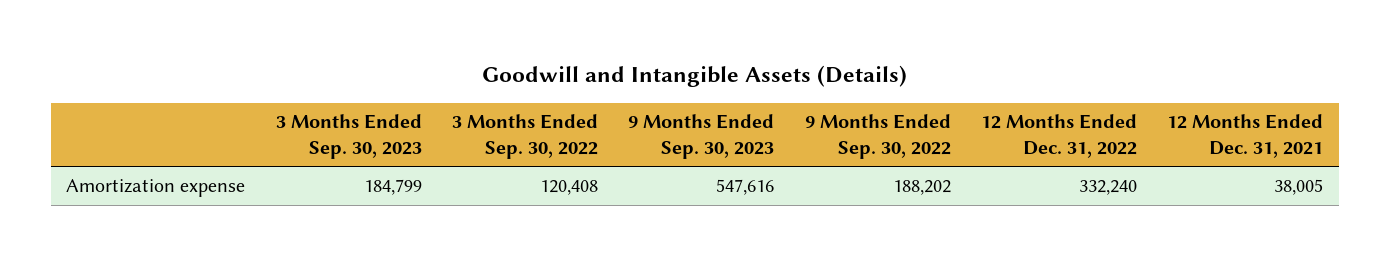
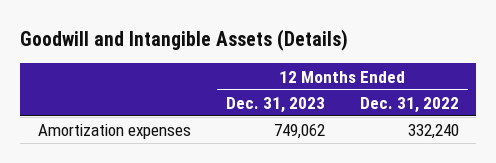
[275,113,422,159] 3 Months Ended Sep. 30, 2023 -> none
[452,113,599,159] 3 Months Ended Sep. 30, 2022 -> none
[628,113,775,159] 9 Months Ended Sep. 30, 2023 -> none
[804,113,951,159] 9 Months Ended Sep. 30, 2022 -> none
[1167,113,1324,158] 12 Months Ended Dec. 31, 2021 -> none
none -> [225,96,325,113] Dec. 31, 2023
[66,179,246,198] Amortization expense -> [37,124,191,140] Amortization expenses

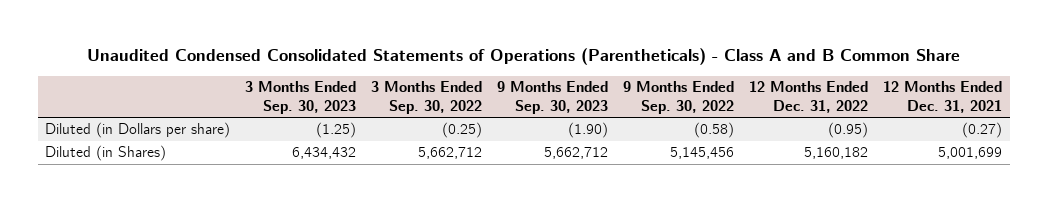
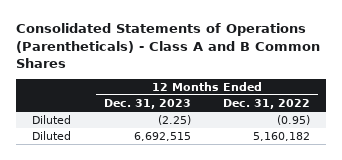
[86,48,960,66] Unaudited Condensed Consolidated Statements of Operations (Parentheticals) - Class A and B Common Share -> [16,23,321,68] Consolidated Statements of Operations (Parentheticals) - Class A and B Common Shares
[245,81,357,114] 3 Months Ended Sep. 30, 2023 -> none
[371,81,483,114] 3 Months Ended Sep. 30, 2022 -> none
[497,81,609,114] 9 Months Ended Sep. 30, 2023 -> none
[623,81,735,114] 9 Months Ended Sep. 30, 2022 -> none
[883,81,1003,113] 12 Months Ended Dec. 31, 2021 -> none
none -> [103,98,191,109] Dec. 31, 2023
[45,122,231,139] Diluted (in Dollars per share) -> [32,115,72,125] Diluted
[45,145,167,162] Diluted (in Shares) -> [32,131,72,141] Diluted

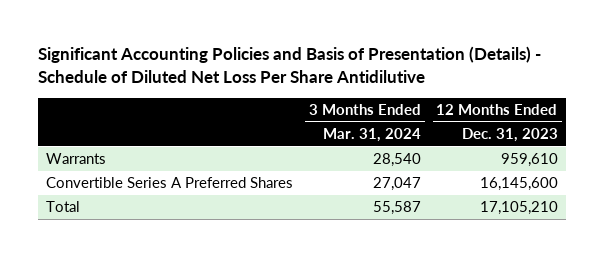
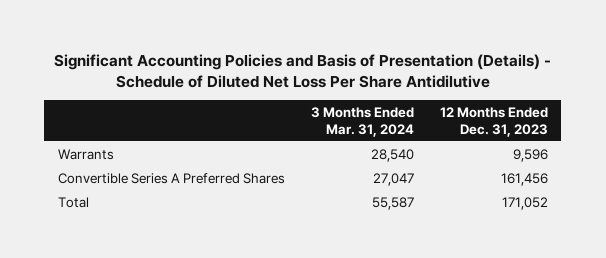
[500,153,558,168] 959,610 -> [513,148,549,162] 9,596
[479,177,558,192] 16,145,600 -> [501,172,549,186] 161,456
[479,201,558,216] 17,105,210 -> [502,196,549,210] 171,052

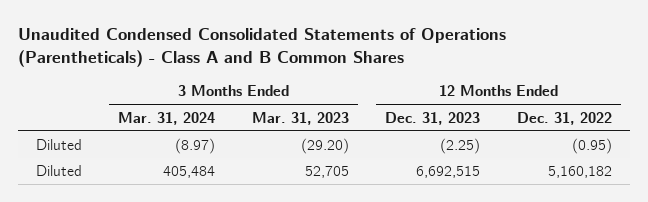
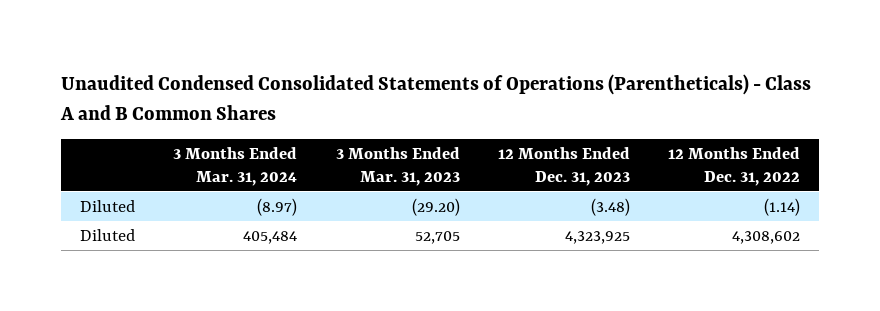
[440,138,481,155] (2.25) -> [590,197,630,216] (3.48)
[571,138,612,155] (0.95) -> [764,197,801,216] (1.14)
[416,166,481,179] 6,692,515 -> [564,230,630,244] 4,323,925
[547,166,612,179] 5,160,182 -> [732,230,801,244] 4,308,602

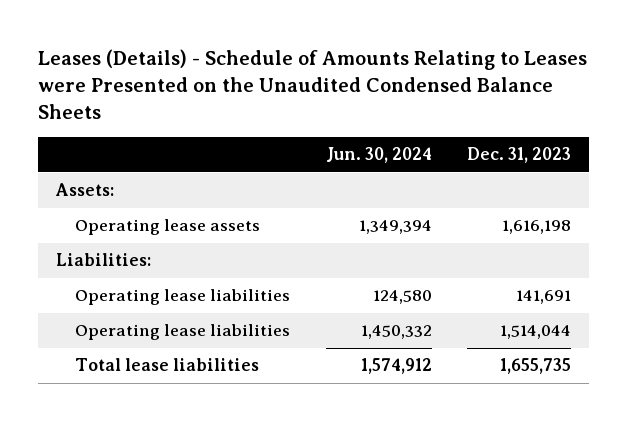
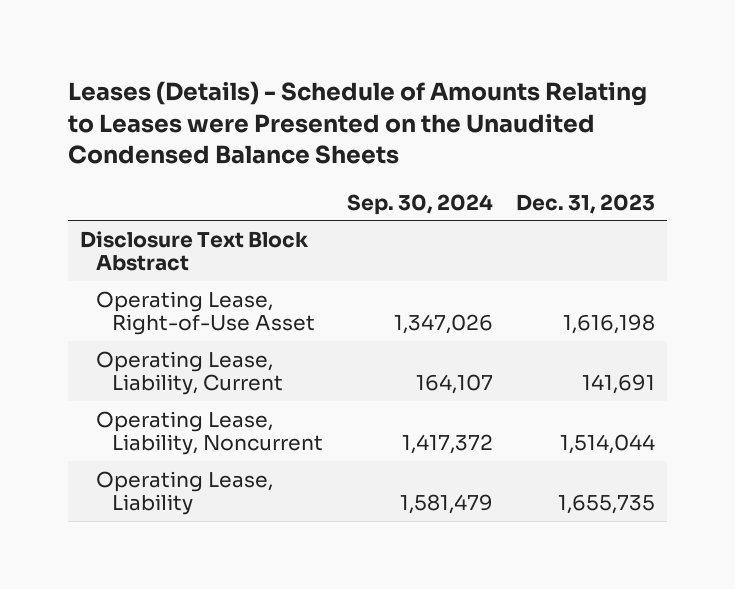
[325,147,432,164] Jun. 30, 2024 -> none
none -> [346,193,493,215] Sep. 30, 2024
[54,183,114,197] Assets: -> none
[55,253,151,267] Liabilities: -> none
none -> [79,230,309,272] Disclosure Text Block Abstract
[75,219,261,236] Operating lease assets -> [96,290,316,336] Operating Lease, Right-of-Use Asset
[75,289,291,306] Operating lease liabilities -> [96,350,284,396] Operating Lease, Liability, Current
[75,324,291,341] Operating lease liabilities -> [96,410,324,456] Operating Lease, Liability, Noncurrent
[75,358,260,372] Total lease liabilities -> [96,470,274,516] Operating Lease, Liability

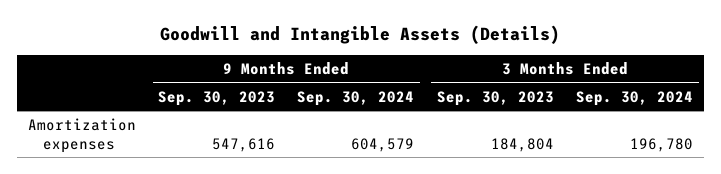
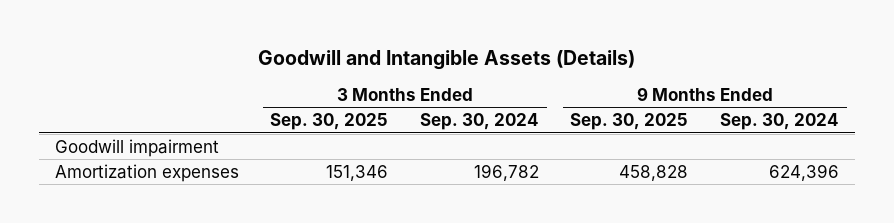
[158,90,276,106] Sep. 30, 2023 -> none
[436,90,554,106] Sep. 30, 2023 -> none
none -> [270,113,389,131] Sep. 30, 2025
none -> [570,113,689,131] Sep. 30, 2025
none -> [54,138,219,157] Goodwill impairment
[351,137,415,152] 604,579 -> [768,163,839,181] 624,396
[630,137,694,152] 196,780 -> [473,163,539,181] 196,782

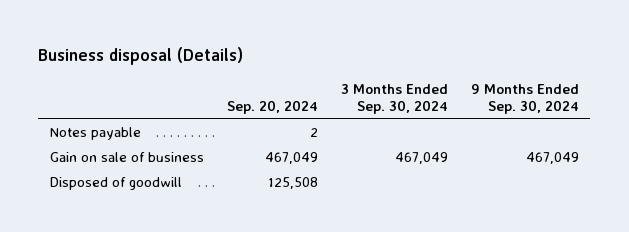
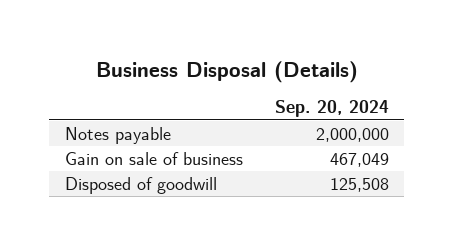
[38,47,244,66] Business disposal (Details) -> [95,60,358,83] Business Disposal (Details)
[340,83,448,114] 3 Months Ended Sep. 30, 2024 -> none
[470,83,579,114] 9 Months Ended Sep. 30, 2024 -> none
[309,127,318,137] 2 -> [315,127,389,142] 2,000,000

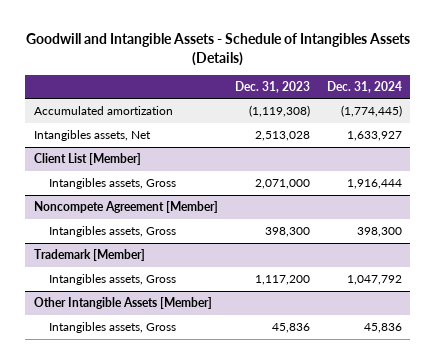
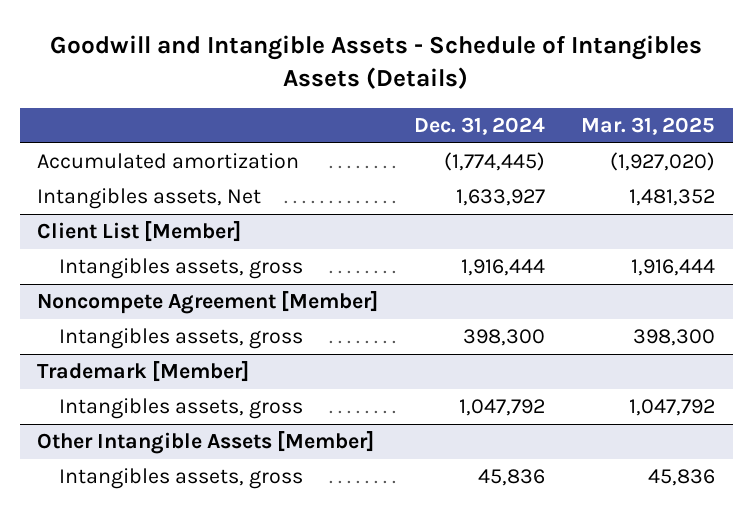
[234,80,310,93] Dec. 31, 2023 -> none
none -> [580,117,715,136] Mar. 31, 2025
[48,178,176,190] Intangibles assets, Gross -> [59,258,304,280] Intangibles assets, gross
[48,226,176,238] Intangibles assets, Gross -> [59,328,304,350] Intangibles assets, gross
[48,274,176,286] Intangibles assets, Gross -> [59,398,304,420] Intangibles assets, gross
[48,322,176,334] Intangibles assets, Gross -> [59,468,304,490] Intangibles assets, gross

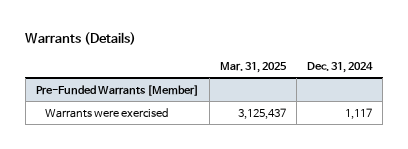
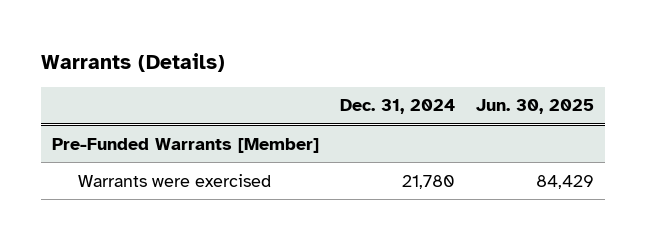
[220,61,288,73] Mar. 31, 2025 -> none
none -> [476,99,595,115] Jun. 30, 2025
[345,107,373,119] 1,117 -> [402,174,456,189] 21,780

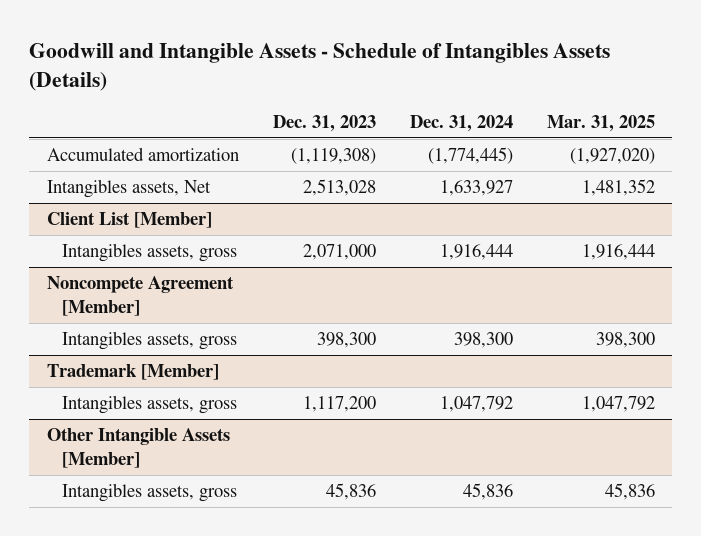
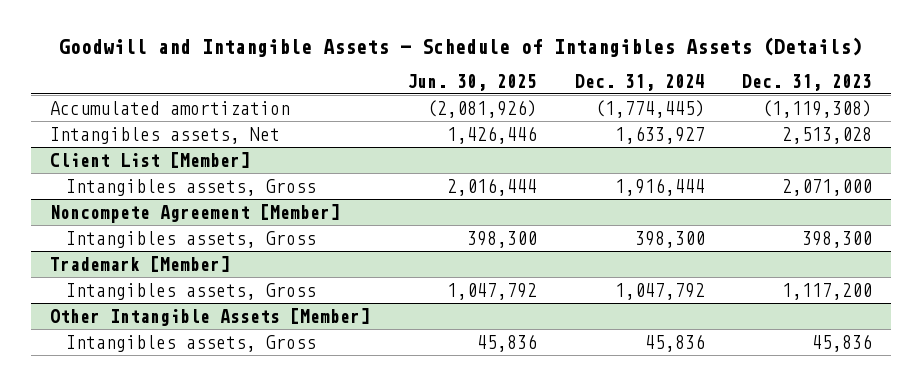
[546,114,655,132] Mar. 31, 2025 -> none
none -> [407,73,538,91] Jun. 30, 2025
[62,243,238,263] Intangibles assets, gross -> [66,178,317,196] Intangibles assets, Gross
[62,331,238,351] Intangibles assets, gross -> [66,230,317,248] Intangibles assets, Gross
[62,395,238,415] Intangibles assets, gross -> [66,282,317,300] Intangibles assets, Gross
[62,483,238,503] Intangibles assets, gross -> [66,334,317,352] Intangibles assets, Gross

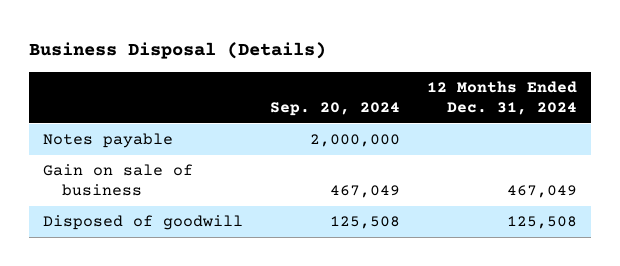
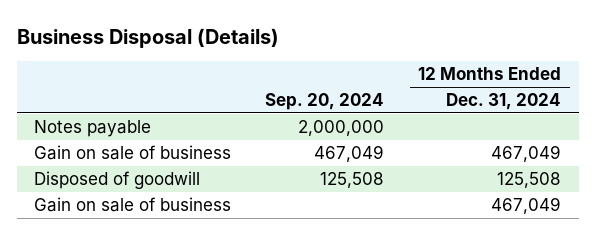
none -> [34,197,232,213] Gain on sale of business

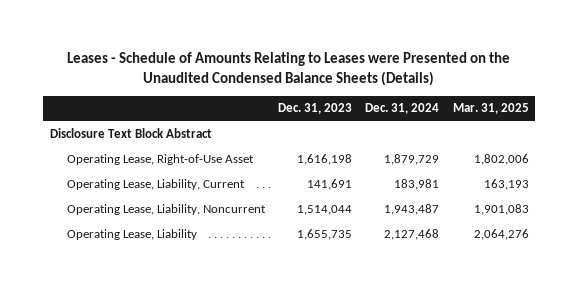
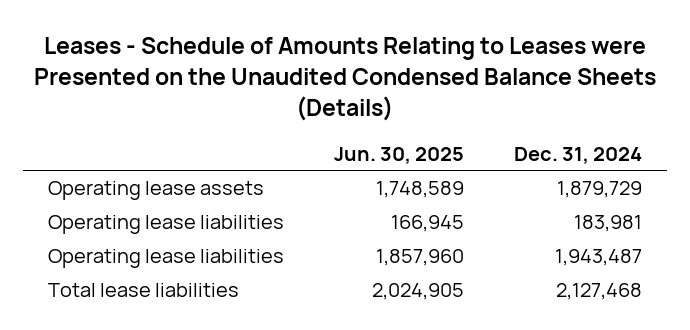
[278,103,353,115] Dec. 31, 2023 -> none
[452,103,529,115] Mar. 31, 2025 -> none
none -> [334,146,465,164] Jun. 30, 2025
[49,127,212,138] Disclosure Text Block Abstract -> none
[66,153,254,165] Operating Lease, Right-of-Use Asset -> [48,181,265,201] Operating lease assets
[66,178,245,190] Operating Lease, Liability, Current -> [48,215,285,235] Operating lease liabilities
[66,203,266,215] Operating Lease, Liability, Noncurrent -> [48,249,285,269] Operating lease liabilities
[66,228,197,240] Operating Lease, Liability -> [48,283,240,298] Total lease liabilities

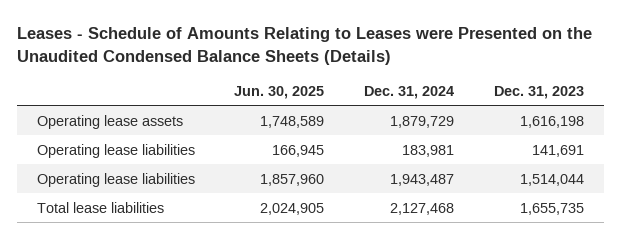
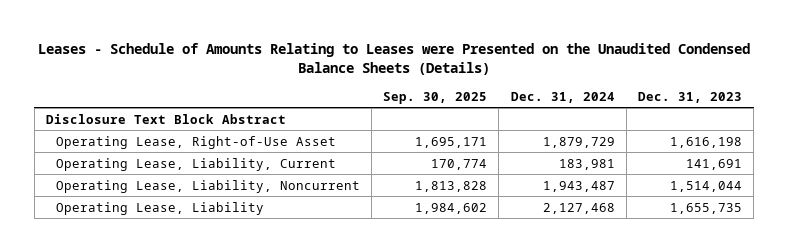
[234,85,325,99] Jun. 30, 2025 -> none
none -> [383,91,488,104] Sep. 30, 2025
none -> [46,113,287,124] Disclosure Text Block Abstract
[36,114,183,129] Operating lease assets -> [55,135,336,149] Operating Lease, Right-of-Use Asset
[36,143,195,158] Operating lease liabilities -> [55,157,336,171] Operating Lease, Liability, Current
[36,172,195,187] Operating lease liabilities -> [55,179,360,193] Operating Lease, Liability, Noncurrent
[36,201,164,213] Total lease liabilities -> [55,201,264,215] Operating Lease, Liability

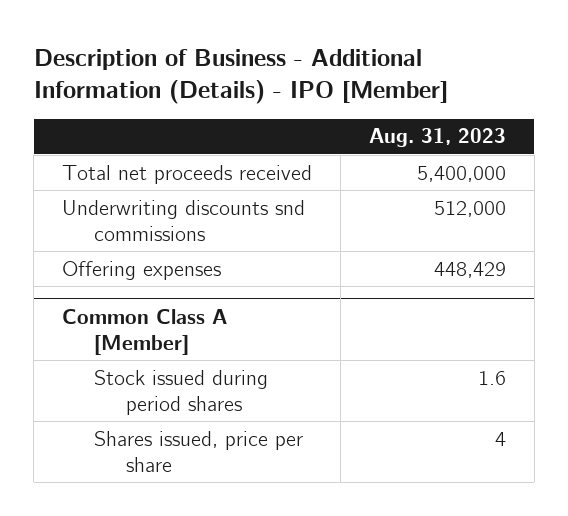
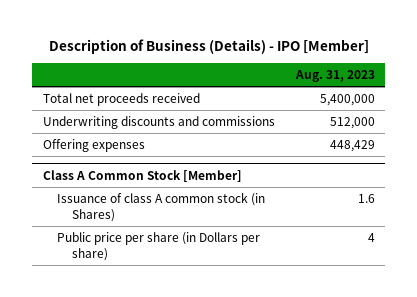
[33,48,448,104] Description of Business - Additional Information (Details) - IPO [Member] -> [48,38,369,54] Description of Business (Details) - IPO [Member]
[61,199,305,241] Underwriting discounts snd commissions -> [42,116,275,130] Underwriting discounts and commissions
[61,308,227,355] Common Class A [Member] -> [42,169,242,182] Class A Common Stock [Member]
[93,369,268,415] Stock issued during period shares -> [57,192,266,222] Issuance of class A common stock (in Shares)
[93,430,303,472] Shares issued, price per share -> [57,232,261,261] Public price per share (in Dollars per share)

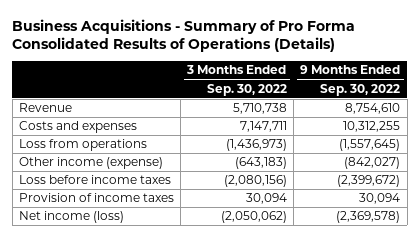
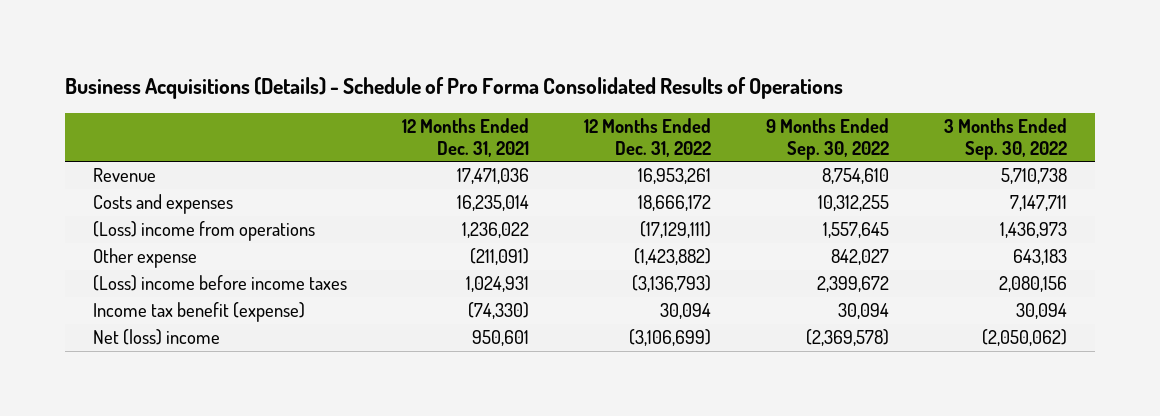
[12,18,356,53] Business Acquisitions - Summary of Pro Forma Consolidated Results of Operations (Details) -> [65,77,844,100] Business Acquisitions (Details) - Schedule of Pro Forma Consolidated Results of Operations
none -> [401,117,529,157] 12 Months Ended Dec. 31, 2021
none -> [584,117,712,157] 12 Months Ended Dec. 31, 2022
[18,139,147,152] Loss from operations -> [92,221,315,242] (Loss) income from operations
[225,139,287,152] (1,436,973) -> [1000,222,1068,239] 1,436,973
[339,139,401,152] (1,557,645) -> [823,222,890,239] 1,557,645
[18,157,163,170] Other income (expense) -> [92,248,197,269] Other expense
[234,157,287,170] (643,183) -> [1013,249,1068,266] 643,183
[344,157,401,170] (842,027) -> [831,249,890,266] 842,027
[18,175,171,185] Loss before income taxes -> [92,275,347,292] (Loss) income before income taxes
[223,175,287,188] (2,080,156) -> [999,276,1068,293] 2,080,156
[337,175,401,188] (2,399,672) -> [817,276,890,293] 2,399,672
[18,193,174,203] Provision of income taxes -> [92,302,305,323] Income tax benefit (expense)
[18,211,124,224] Net income (loss) -> [92,329,220,346] Net (loss) income

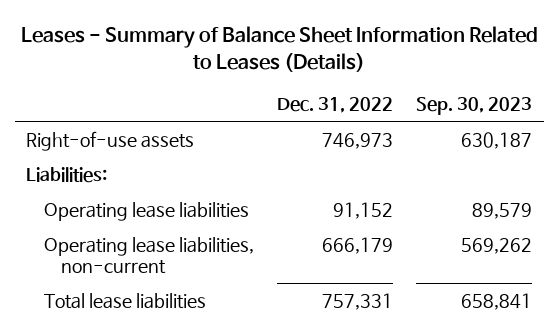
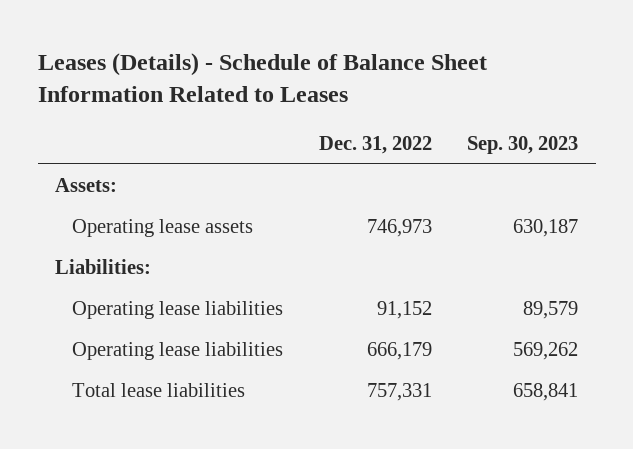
[21,25,539,72] Leases - Summary of Balance Sheet Information Related to Leases (Details) -> [37,52,487,102] Leases (Details) - Schedule of Balance Sheet Information Related to Leases
none -> [55,178,118,193] Assets:
[26,130,195,151] Right-of-use assets -> [72,219,254,238] Operating lease assets
[43,236,254,275] Operating lease liabilities, non-current -> [72,342,284,361] Operating lease liabilities

